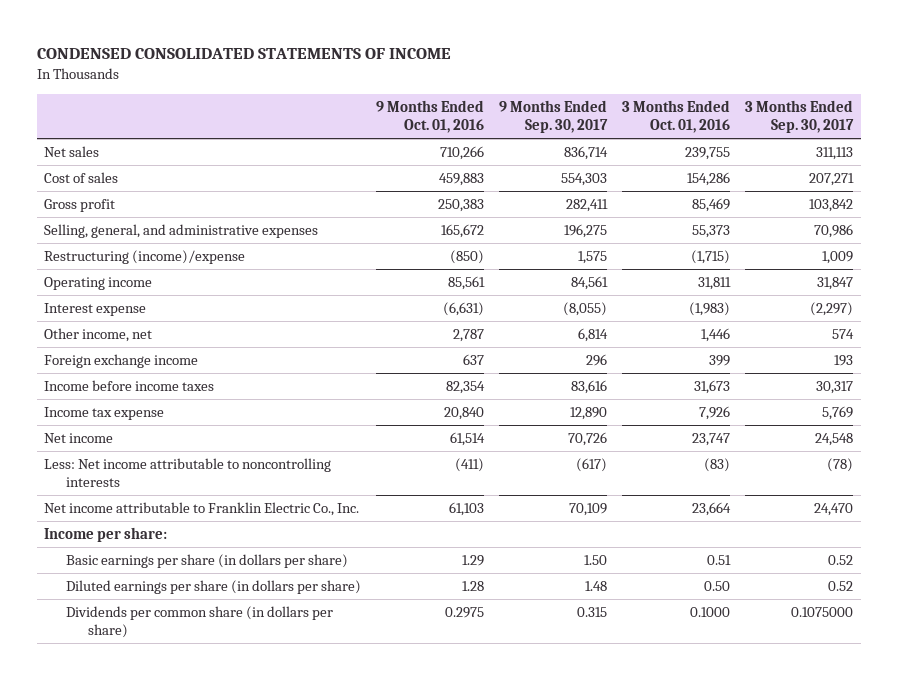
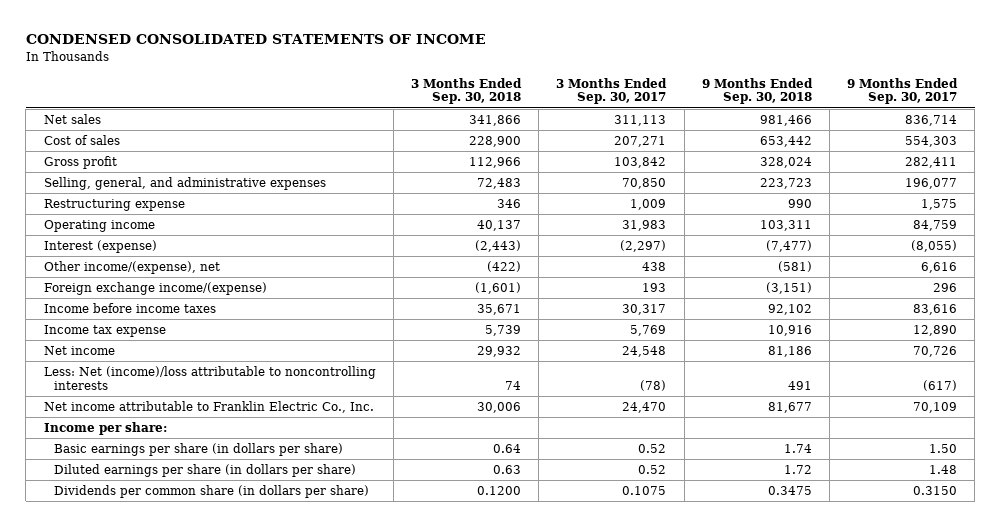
[376,99,485,134] 9 Months Ended Oct. 01, 2016 -> none
[622,99,731,134] 3 Months Ended Oct. 01, 2016 -> none
none -> [411,77,523,105] 3 Months Ended Sep. 30, 2018
none -> [701,77,813,105] 9 Months Ended Sep. 30, 2018
[564,223,608,238] 196,275 -> [905,177,958,189] 196,077
[814,223,854,238] 70,986 -> [622,177,667,189] 70,850
[44,249,246,264] Restructuring (income)/expense -> [43,198,185,211] Restructuring expense
[571,275,609,290] 84,561 -> [913,219,958,231] 84,759
[817,276,854,290] 31,847 -> [622,219,667,231] 31,983
[44,302,147,316] Interest expense -> [43,239,157,253] Interest (expense)
[44,327,153,342] Other income, net -> [43,260,220,274] Other income/(expense), net
[578,327,609,342] 6,814 -> [921,261,958,273] 6,616
[832,328,855,339] 574 -> [642,261,667,271] 438
[44,353,199,368] Foreign exchange income -> [43,281,267,295] Foreign exchange income/(expense)
[44,457,332,488] Less: Net income attributable to noncontrolling interests -> [43,365,376,390] Less: Net (income)/loss attributable to noncontrolling interests
[577,606,608,617] 0.315 -> [913,485,958,495] 0.3150
[791,606,854,617] 0.1075000 -> [622,485,667,495] 0.1075

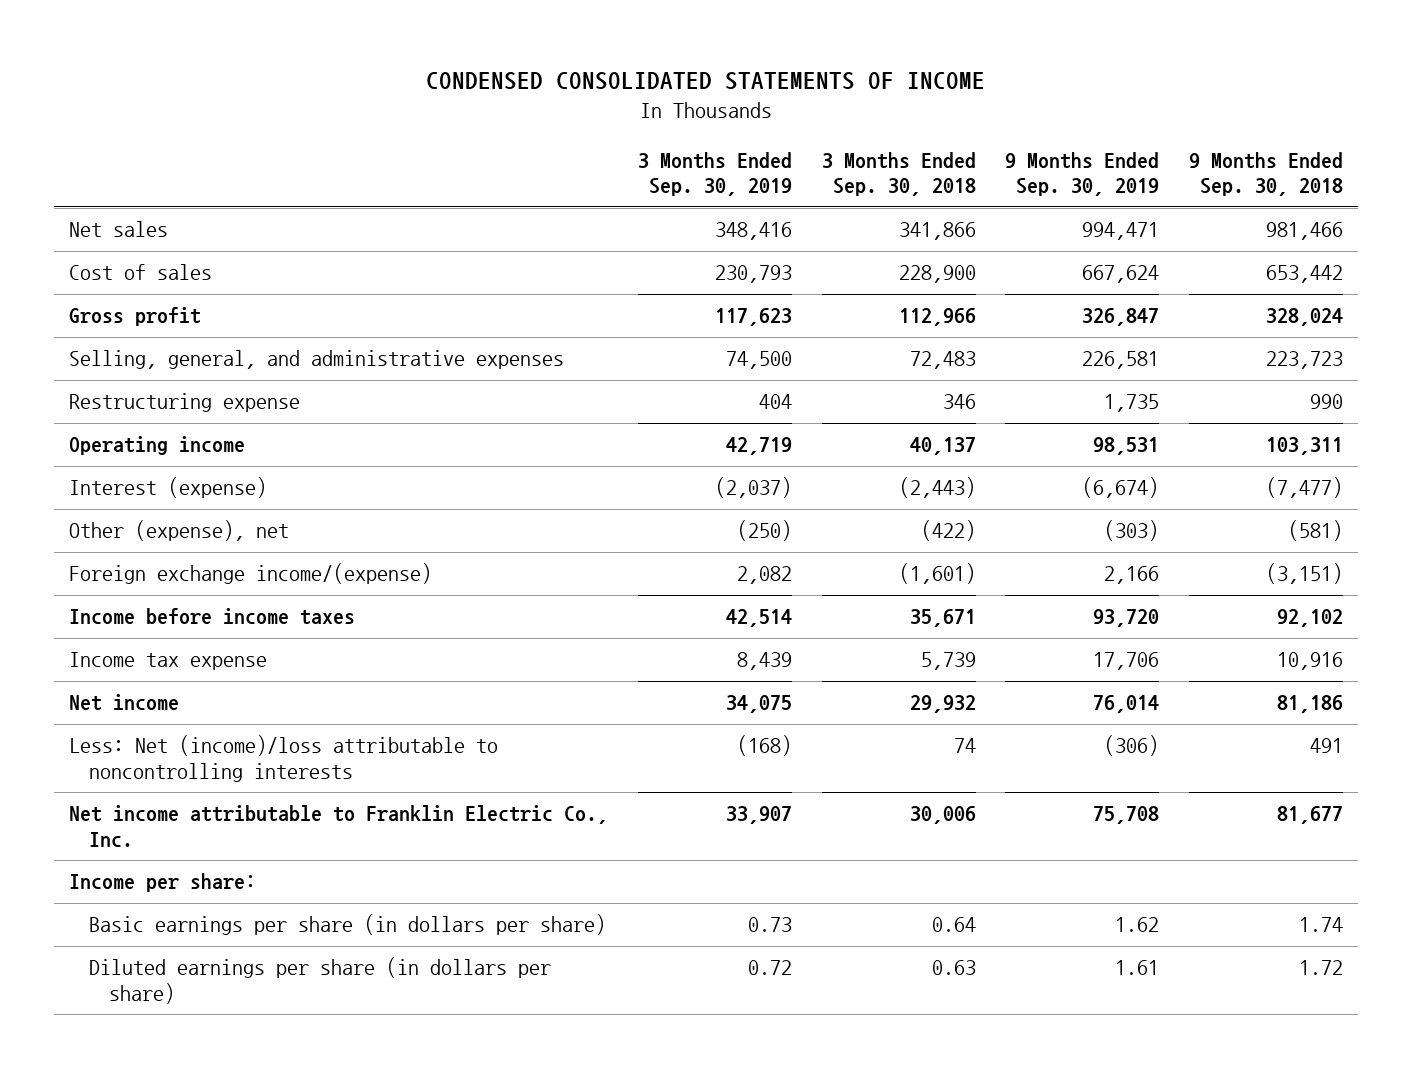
[556,77,668,105] 3 Months Ended Sep. 30, 2017 -> none
[847,77,959,105] 9 Months Ended Sep. 30, 2017 -> none
none -> [637,151,792,197] 3 Months Ended Sep. 30, 2019
none -> [1005,151,1160,197] 9 Months Ended Sep. 30, 2019
[43,260,220,274] Other income/(expense), net -> [69,520,290,542] Other (expense), net
[54,484,370,498] Dividends per common share (in dollars per share) -> none

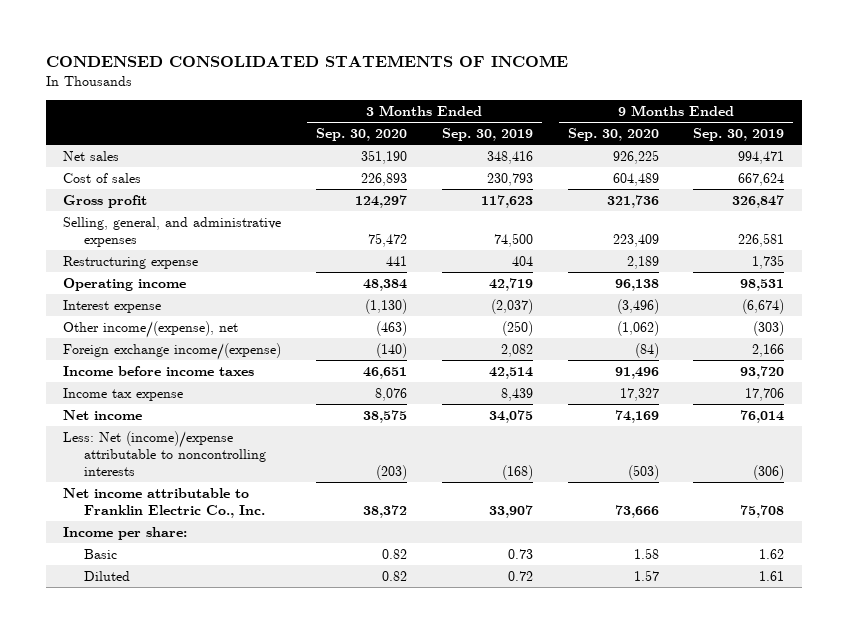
[821,151,976,197] 3 Months Ended Sep. 30, 2018 -> none
[1188,151,1343,197] 9 Months Ended Sep. 30, 2018 -> none
none -> [316,127,408,141] Sep. 30, 2020
none -> [567,127,659,141] Sep. 30, 2020
[69,477,268,499] Interest (expense) -> [63,299,162,313] Interest expense
[69,520,290,542] Other (expense), net -> [63,320,239,338] Other income/(expense), net
[69,735,499,783] Less: Net (income)/loss attributable to noncontrolling interests -> [63,430,267,476] Less: Net (income)/expense attributable to noncontrolling interests
[89,914,607,936] Basic earnings per share (in dollars per share) -> [84,548,118,559] Basic
[89,957,552,1005] Diluted earnings per share (in dollars per share) -> [84,570,131,581] Diluted

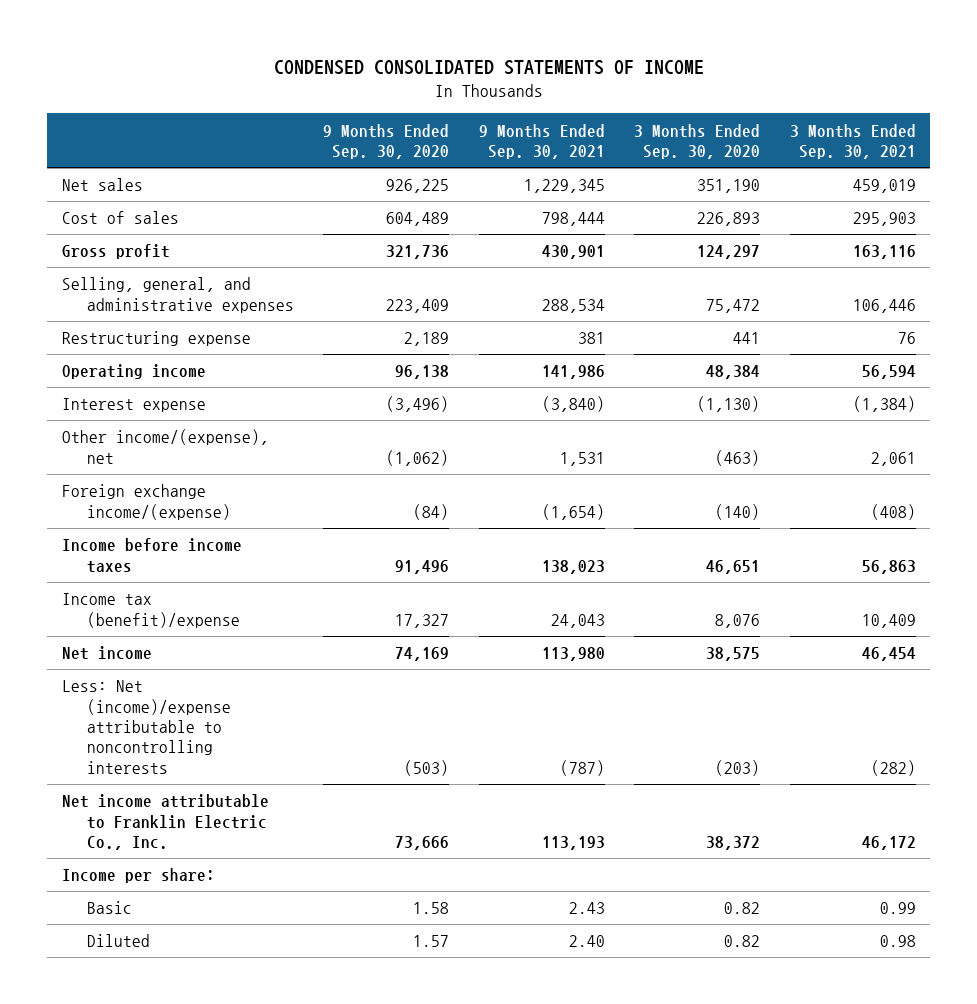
[441,127,533,141] Sep. 30, 2019 -> none
[693,127,785,141] Sep. 30, 2019 -> none
none -> [478,123,605,160] 9 Months Ended Sep. 30, 2021
none -> [789,123,916,160] 3 Months Ended Sep. 30, 2021
[63,387,184,401] Income tax expense -> [61,593,241,628] Income tax (benefit)/expense

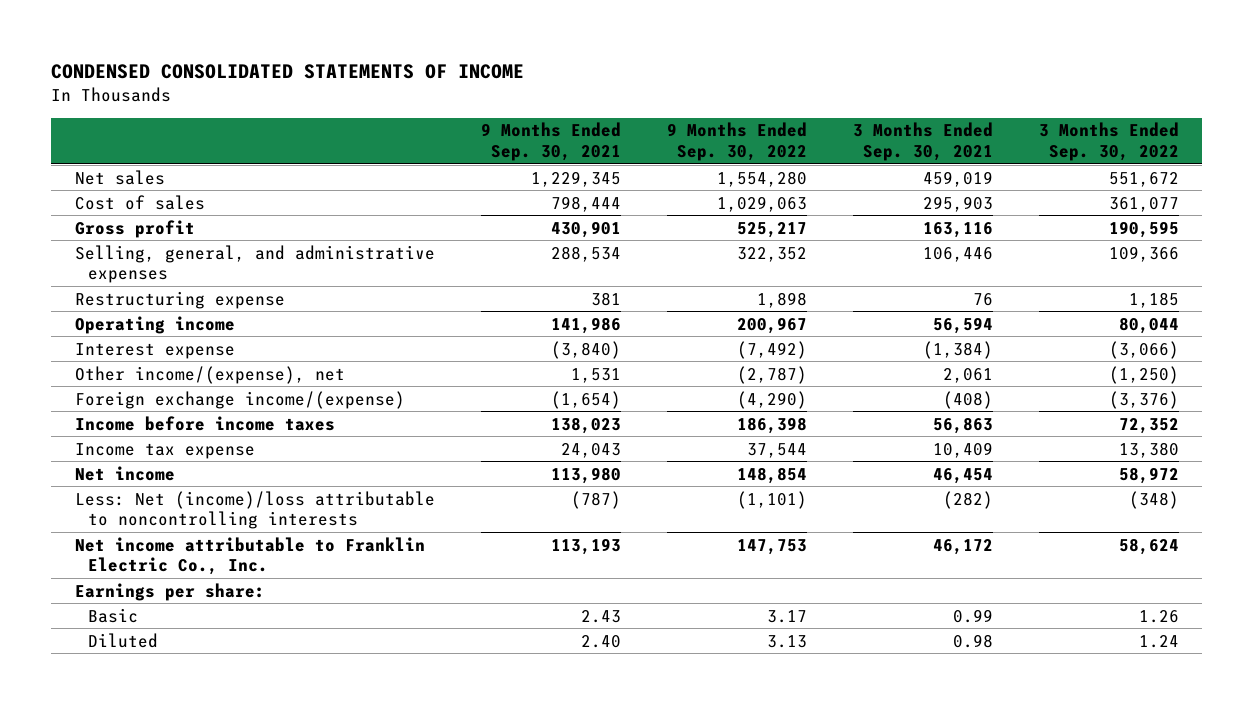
[323,123,450,160] 9 Months Ended Sep. 30, 2020 -> none
[634,123,761,160] 3 Months Ended Sep. 30, 2020 -> none
none -> [666,122,807,162] 9 Months Ended Sep. 30, 2022
none -> [1038,122,1179,162] 3 Months Ended Sep. 30, 2022
[61,593,241,628] Income tax (benefit)/expense -> [74,442,255,459] Income tax expense
[61,680,232,774] Less: Net (income)/expense attributable to noncontrolling interests -> [74,490,435,530] Less: Net (income)/loss attributable to noncontrolling interests
[61,868,215,884] Income per share: -> [74,582,265,601] Earnings per share:

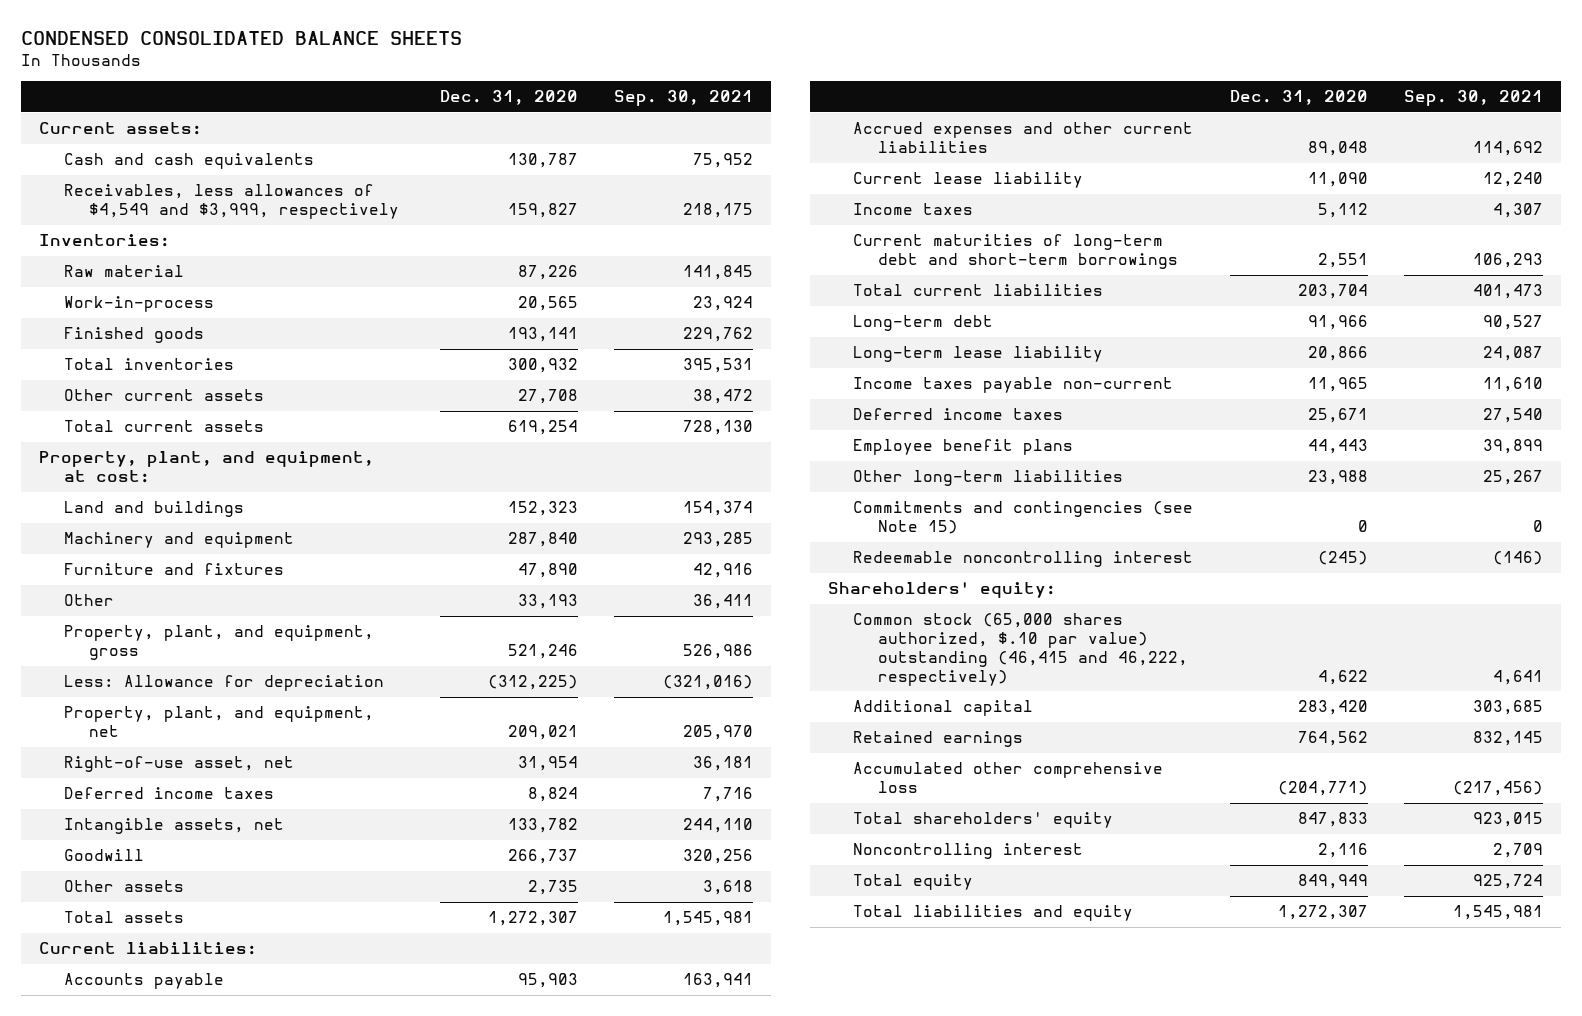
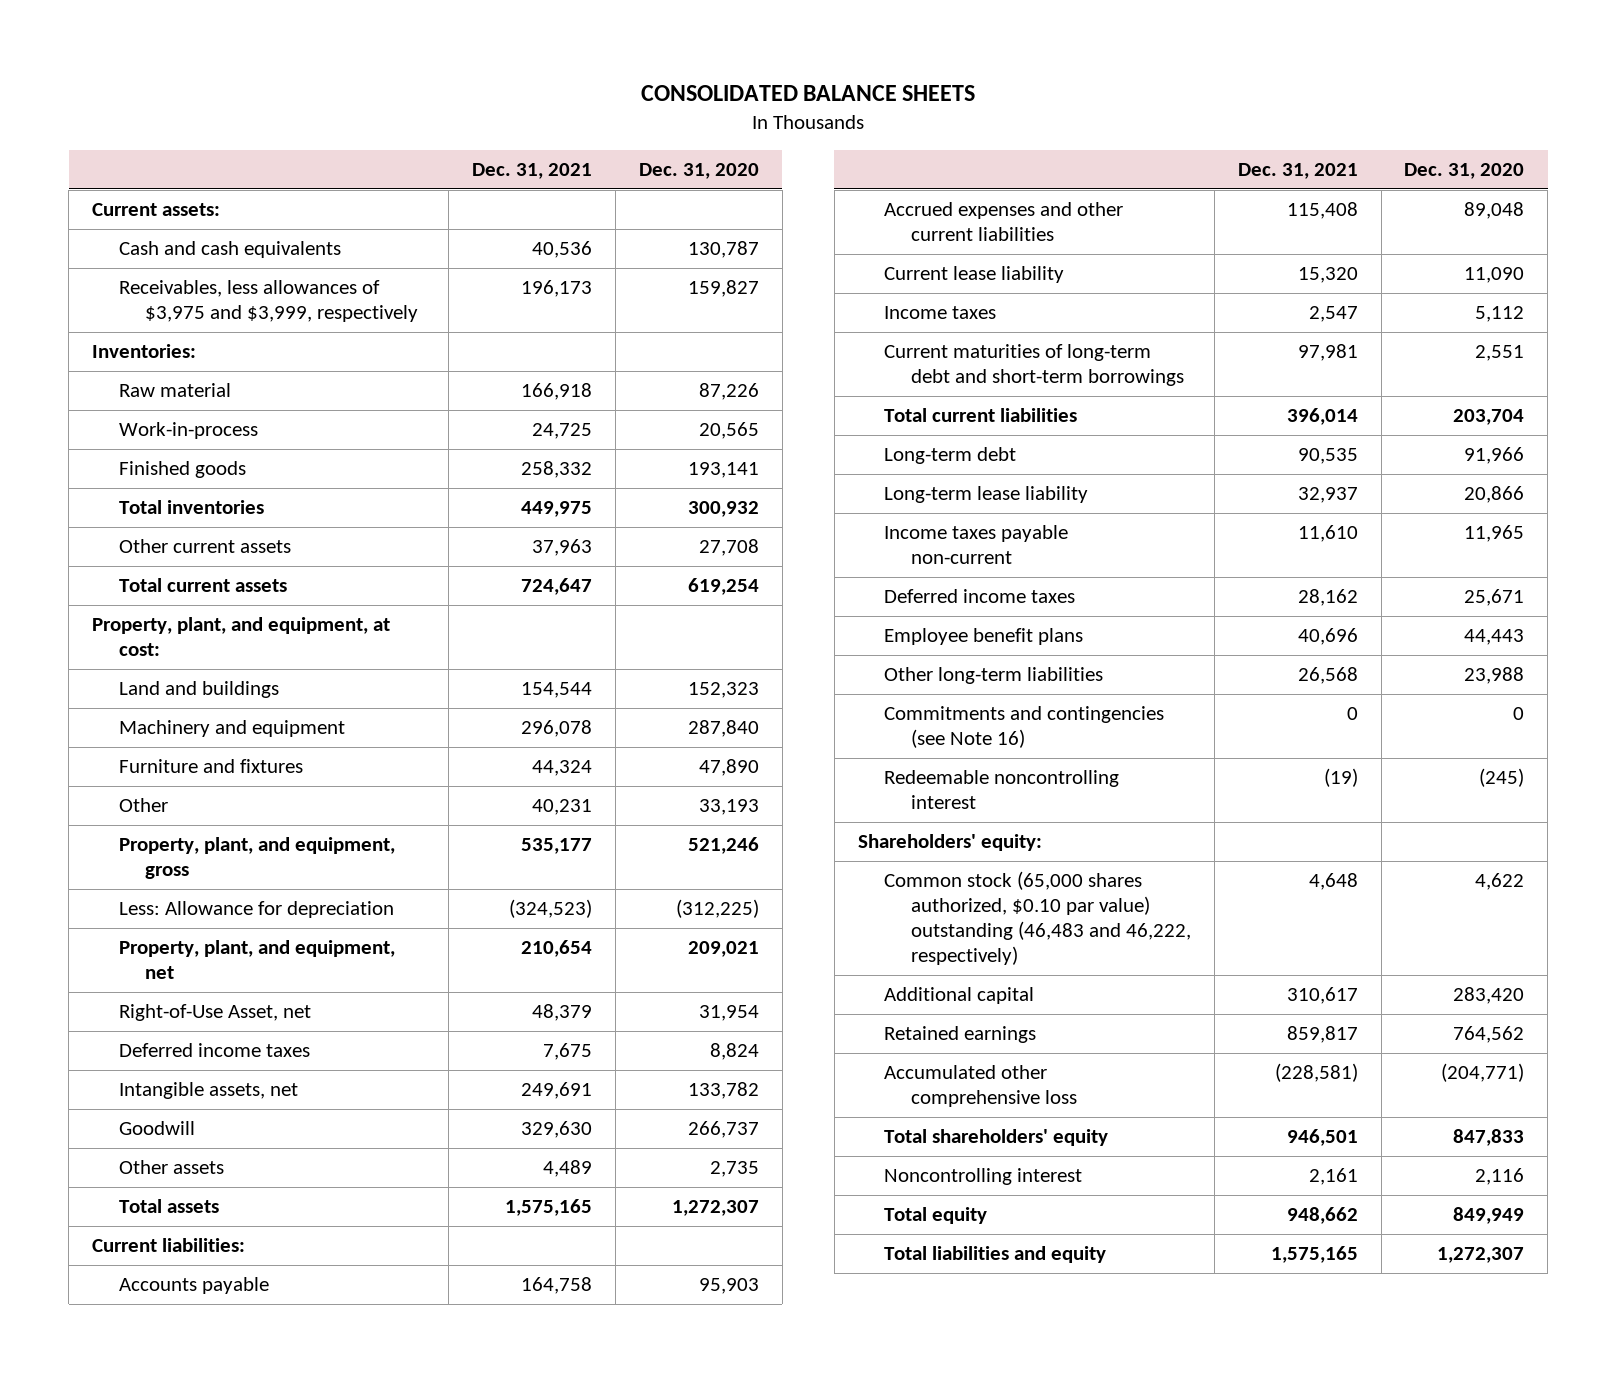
[20,30,462,45] CONDENSED CONSOLIDATED BALANCE SHEETS -> [641,85,976,102] CONSOLIDATED BALANCE SHEETS
[614,90,754,107] Sep. 30, 2021 -> none
none -> [472,163,593,180] Dec. 31, 2021
[63,184,399,220] Receivables, less allowances of $4,549 and $3,999, respectively -> [118,280,419,323] Receivables, less allowances of $3,975 and $3,999, respectively
[63,756,294,773] Right-of-use asset, net -> [118,1004,311,1022] Right-of-Use Asset, net
[853,501,1194,535] Commitments and contingencies (see Note 15) -> [884,706,1165,749] Commitments and contingencies (see Note 16)
[853,613,1189,687] Common stock (65,000 shares authorized, $.10 par value) outstanding (46,415 and 46,222, respectively) -> [884,871,1191,966] Common stock (65,000 shares authorized, $0.10 par value) outstanding (46,483 and 46,222, respectively)

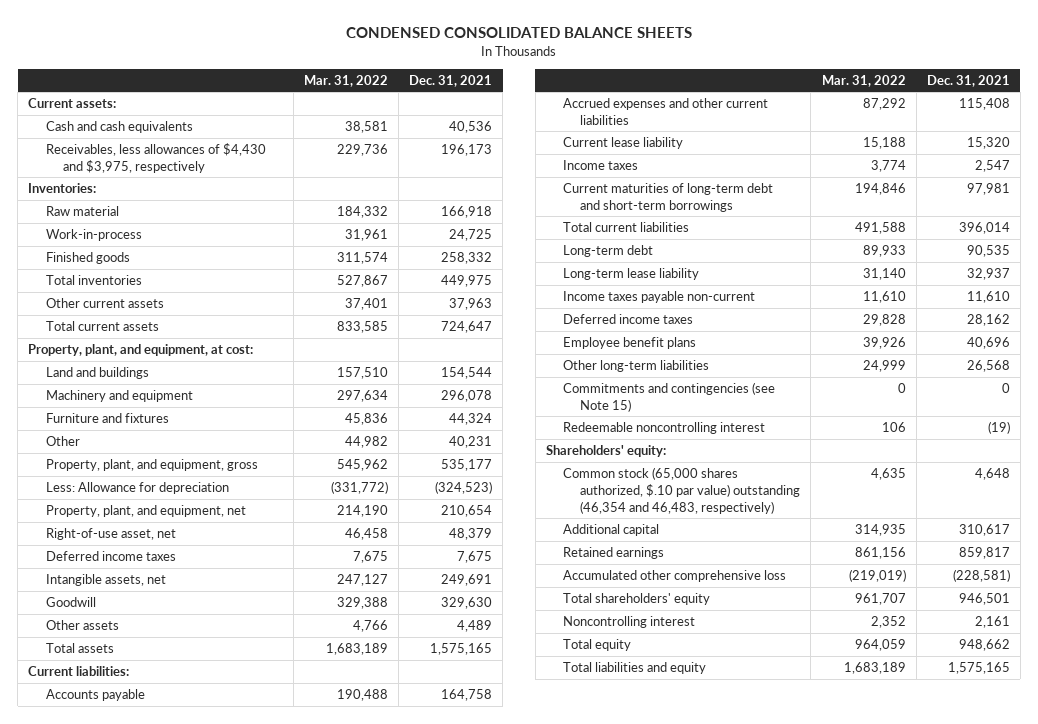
[641,85,976,102] CONSOLIDATED BALANCE SHEETS -> [346,27,693,39] CONDENSED CONSOLIDATED BALANCE SHEETS
[638,163,759,180] Dec. 31, 2020 -> none
none -> [303,74,388,87] Mar. 31, 2022
[118,280,419,323] Receivables, less allowances of $3,975 and $3,999, respectively -> [45,142,266,173] Receivables, less allowances of $4,430 and $3,975, respectively
[118,1004,311,1022] Right-of-Use Asset, net -> [45,527,176,540] Right-of-use asset, net
[884,706,1165,749] Commitments and contingencies (see Note 16) -> [563,381,776,412] Commitments and contingencies (see Note 15)
[884,871,1191,966] Common stock (65,000 shares authorized, $0.10 par value) outstanding (46,483 and 46,222, respectively) -> [563,466,801,514] Common stock (65,000 shares authorized, $.10 par value) outstanding (46,354 and 46,483, respectively)

